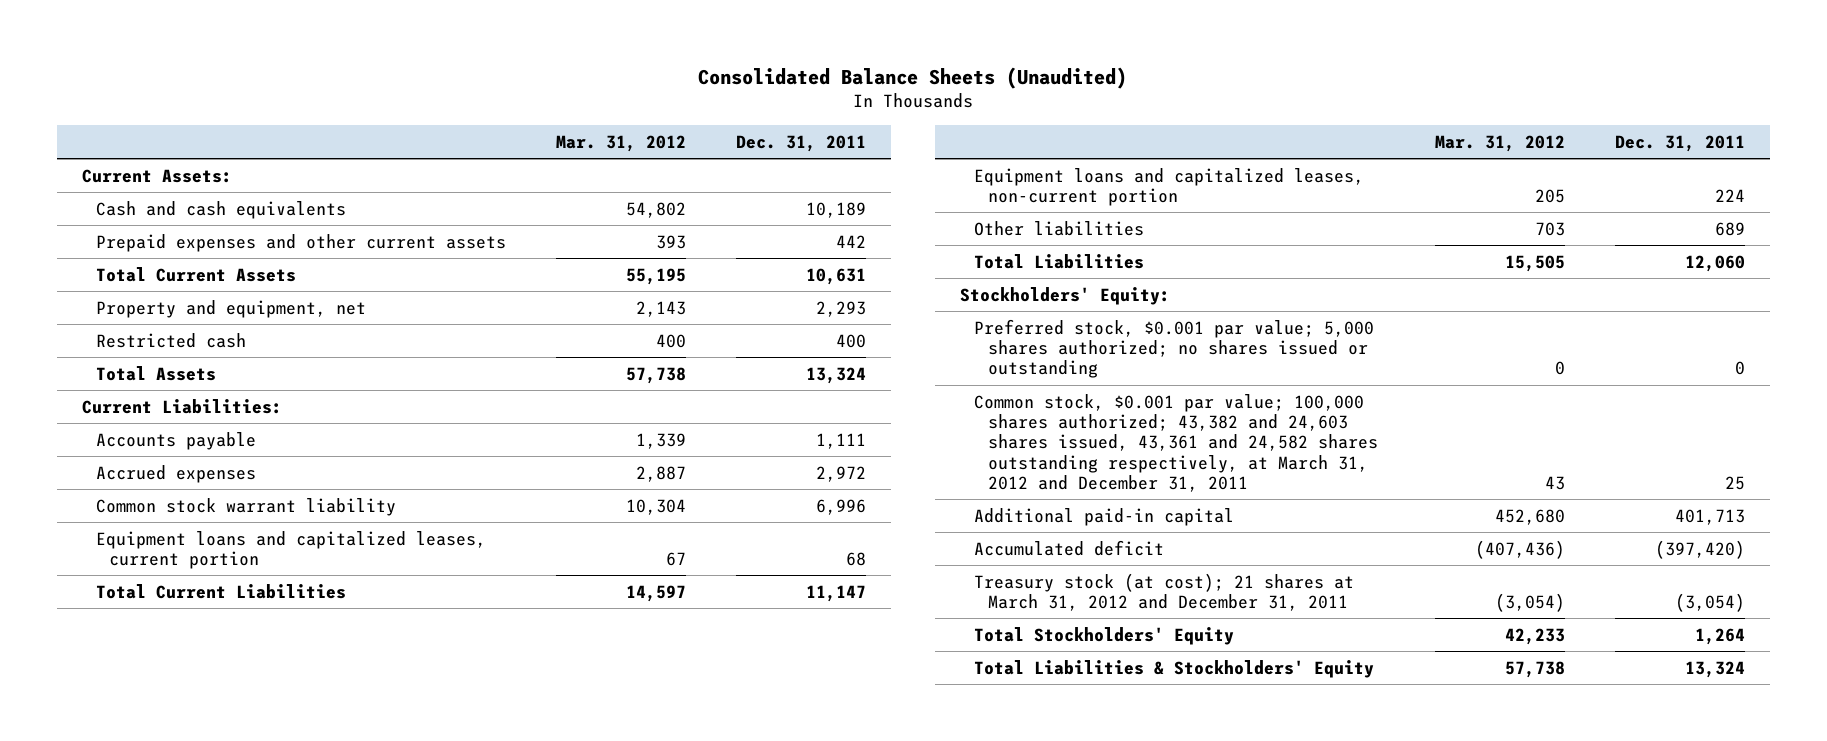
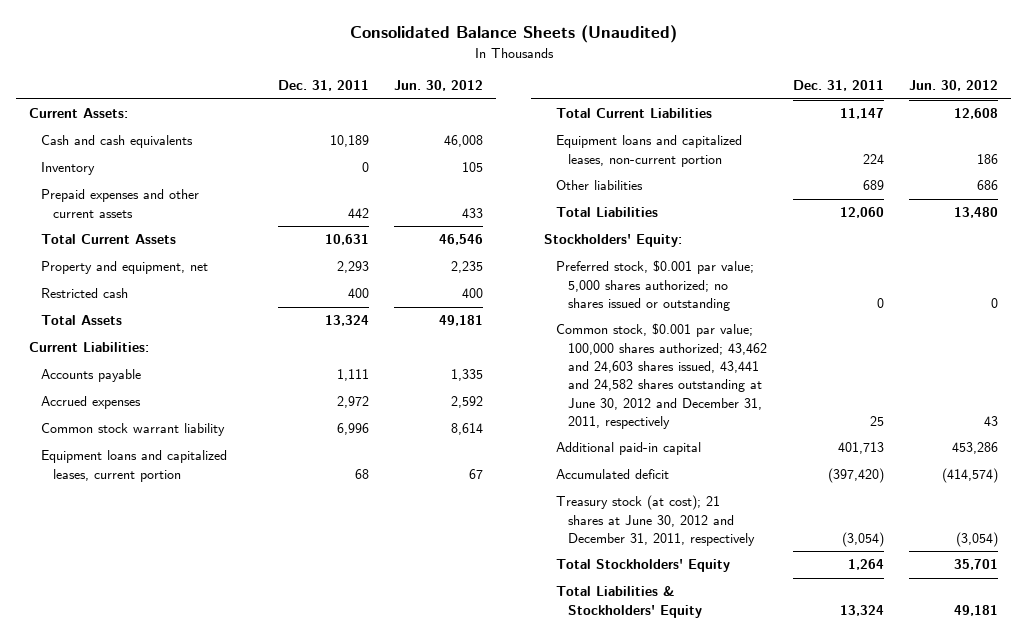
[555,134,686,152] Mar. 31, 2012 -> none
none -> [393,80,483,92] Jun. 30, 2012
none -> [41,162,96,176] Inventory
[974,393,1379,493] Common stock, $0.001 par value; 100,000 shares authorized; 43,382 and 24,603 shares issued, 43,361 and 24,582 shares outstanding respectively, at March 31, 2012 and December 31, 2011 -> [556,323,768,429] Common stock, $0.001 par value; 100,000 shares authorized; 43,462 and 24,603 shares issued, 43,441 and 24,582 shares outstanding at June 30, 2012 and December 31, 2011, respectively
[974,572,1355,612] Treasury stock (at cost); 21 shares at March 31, 2012 and December 31, 2011 -> [556,495,756,547] Treasury stock (at cost); 21 shares at June 30, 2012 and December 31, 2011, respectively

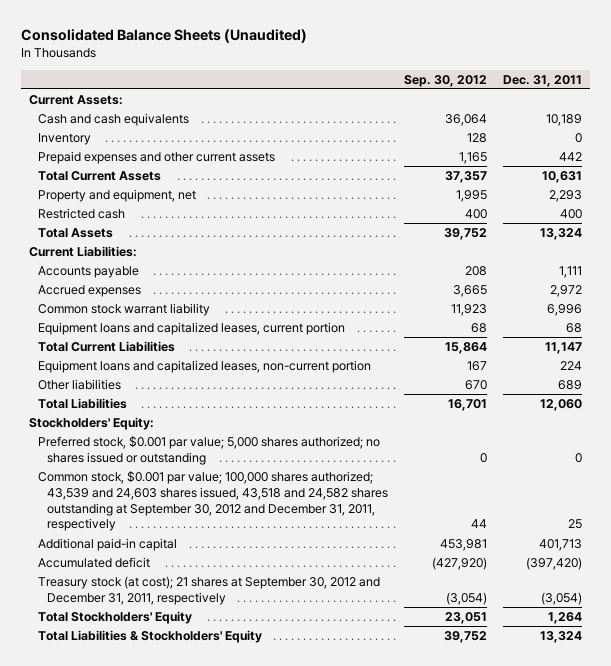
[393,80,483,92] Jun. 30, 2012 -> none
none -> [404,74,488,87] Sep. 30, 2012
[556,323,768,429] Common stock, $0.001 par value; 100,000 shares authorized; 43,462 and 24,603 shares issued, 43,441 and 24,582 shares outstanding at June 30, 2012 and December 31, 2011, respectively -> [38,471,389,532] Common stock, $0.001 par value; 100,000 shares authorized; 43,539 and 24,603 shares issued, 43,518 and 24,582 shares outstanding at September 30, 2012 and December 31, 2011, respectively
[556,495,756,547] Treasury stock (at cost); 21 shares at June 30, 2012 and December 31, 2011, respectively -> [38,576,381,605] Treasury stock (at cost); 21 shares at September 30, 2012 and December 31, 2011, respectively

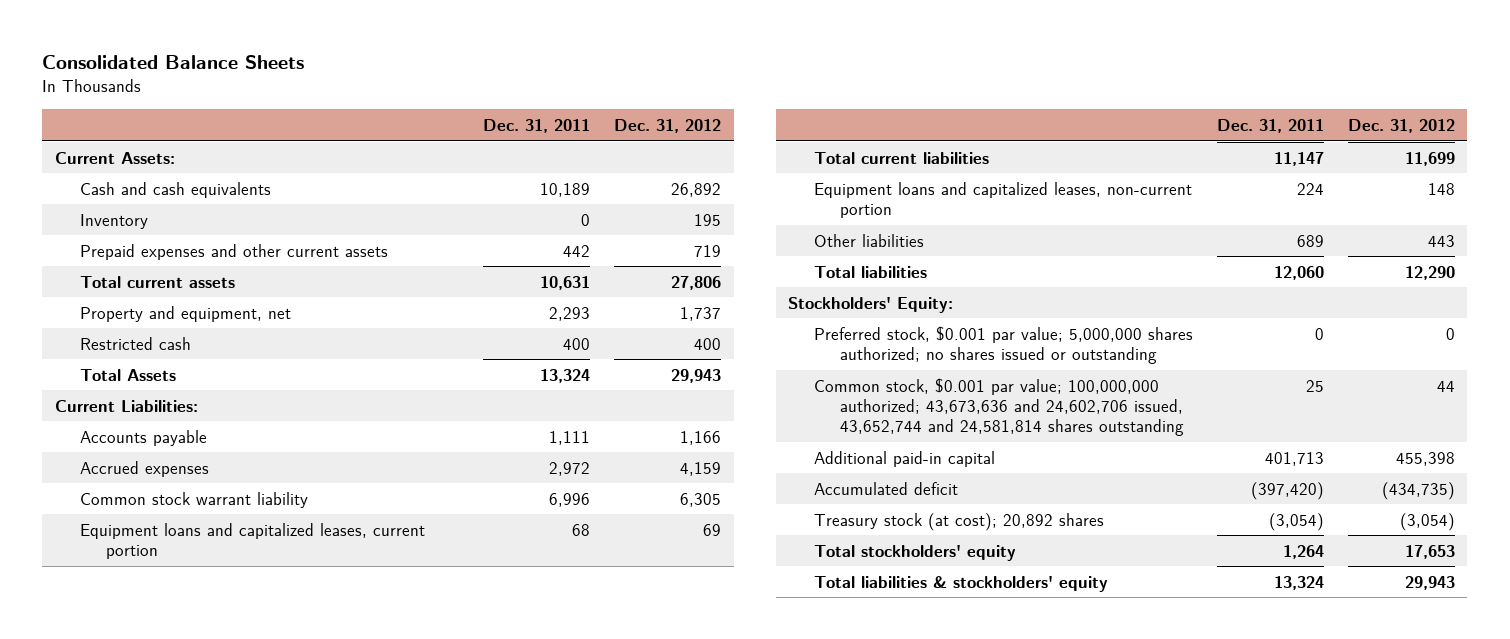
[20,29,307,44] Consolidated Balance Sheets (Unaudited) -> [42,55,305,70] Consolidated Balance Sheets
[404,74,488,87] Sep. 30, 2012 -> none
none -> [614,119,722,134] Dec. 31, 2012
[38,171,162,182] Total Current Assets -> [80,275,236,288] Total current assets
[38,341,176,353] Total Current Liabilities -> [814,151,990,164] Total current liabilities
[38,398,128,410] Total Liabilities -> [814,265,928,278] Total liabilities
[38,436,381,465] Preferred stock, $0.001 par value; 5,000 shares authorized; no shares issued or outstanding -> [814,325,1194,365] Preferred stock, $0.001 par value; 5,000,000 shares authorized; no shares issued or outstanding
[38,471,389,532] Common stock, $0.001 par value; 100,000 shares authorized; 43,539 and 24,603 shares issued, 43,518 and 24,582 shares outstanding at September 30, 2012 and December 31, 2011, respectively -> [814,377,1184,437] Common stock, $0.001 par value; 100,000,000 authorized; 43,673,636 and 24,602,706 issued, 43,652,744 and 24,581,814 shares outstanding
[38,576,381,605] Treasury stock (at cost); 21 shares at September 30, 2012 and December 31, 2011, respectively -> [814,512,1105,531] Treasury stock (at cost); 20,892 shares
[38,611,193,625] Total Stockholders' Equity -> [814,544,1017,561] Total stockholders' equity
[38,630,263,644] Total Liabilities & Stockholders' Equity -> [814,575,1109,592] Total liabilities & stockholders' equity

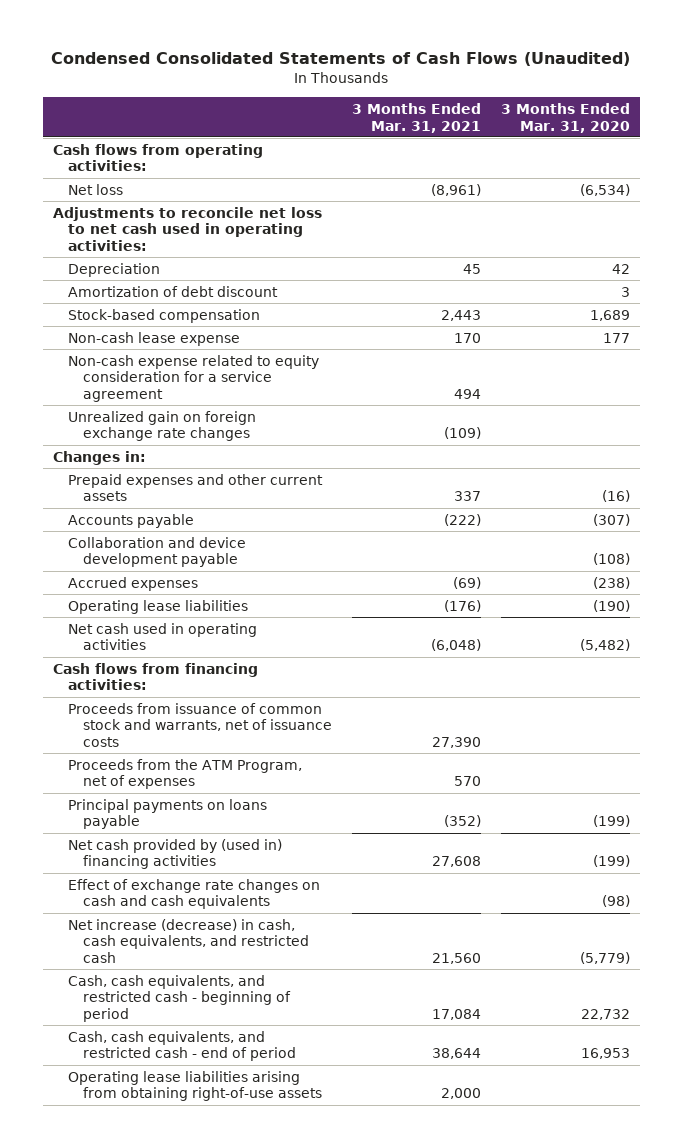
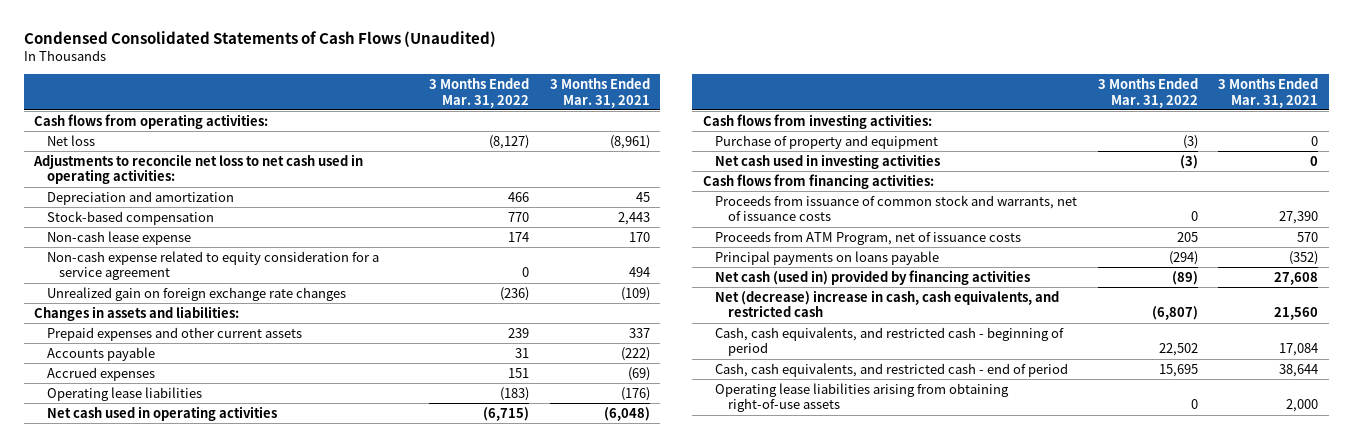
[500,102,630,133] 3 Months Ended Mar. 31, 2020 -> none
none -> [429,78,530,108] 3 Months Ended Mar. 31, 2022
[67,285,278,297] Amortization of debt discount -> none
[67,262,160,277] Depreciation -> [46,190,234,205] Depreciation and amortization
[52,450,146,465] Changes in: -> [34,305,240,321] Changes in assets and liabilities:
[67,536,246,568] Collaboration and device development payable -> none
none -> [702,113,932,129] Cash flows from investing activities:
none -> [715,134,939,149] Purchase of property and equipment
none -> [715,153,941,169] Net cash used in investing activities
[67,758,302,790] Proceeds from the ATM Program, net of expenses -> [715,230,1022,245] Proceeds from ATM Program, net of issuance costs
[67,878,320,910] Effect of exchange rate changes on cash and cash equivalents -> none
[67,838,282,870] Net cash provided by (used in) financing activities -> [715,269,1031,285] Net cash (used in) provided by financing activities
[67,918,309,964] Net increase (decrease) in cash, cash equivalents, and restricted cash -> [715,289,1060,318] Net (decrease) increase in cash, cash equivalents, and restricted cash

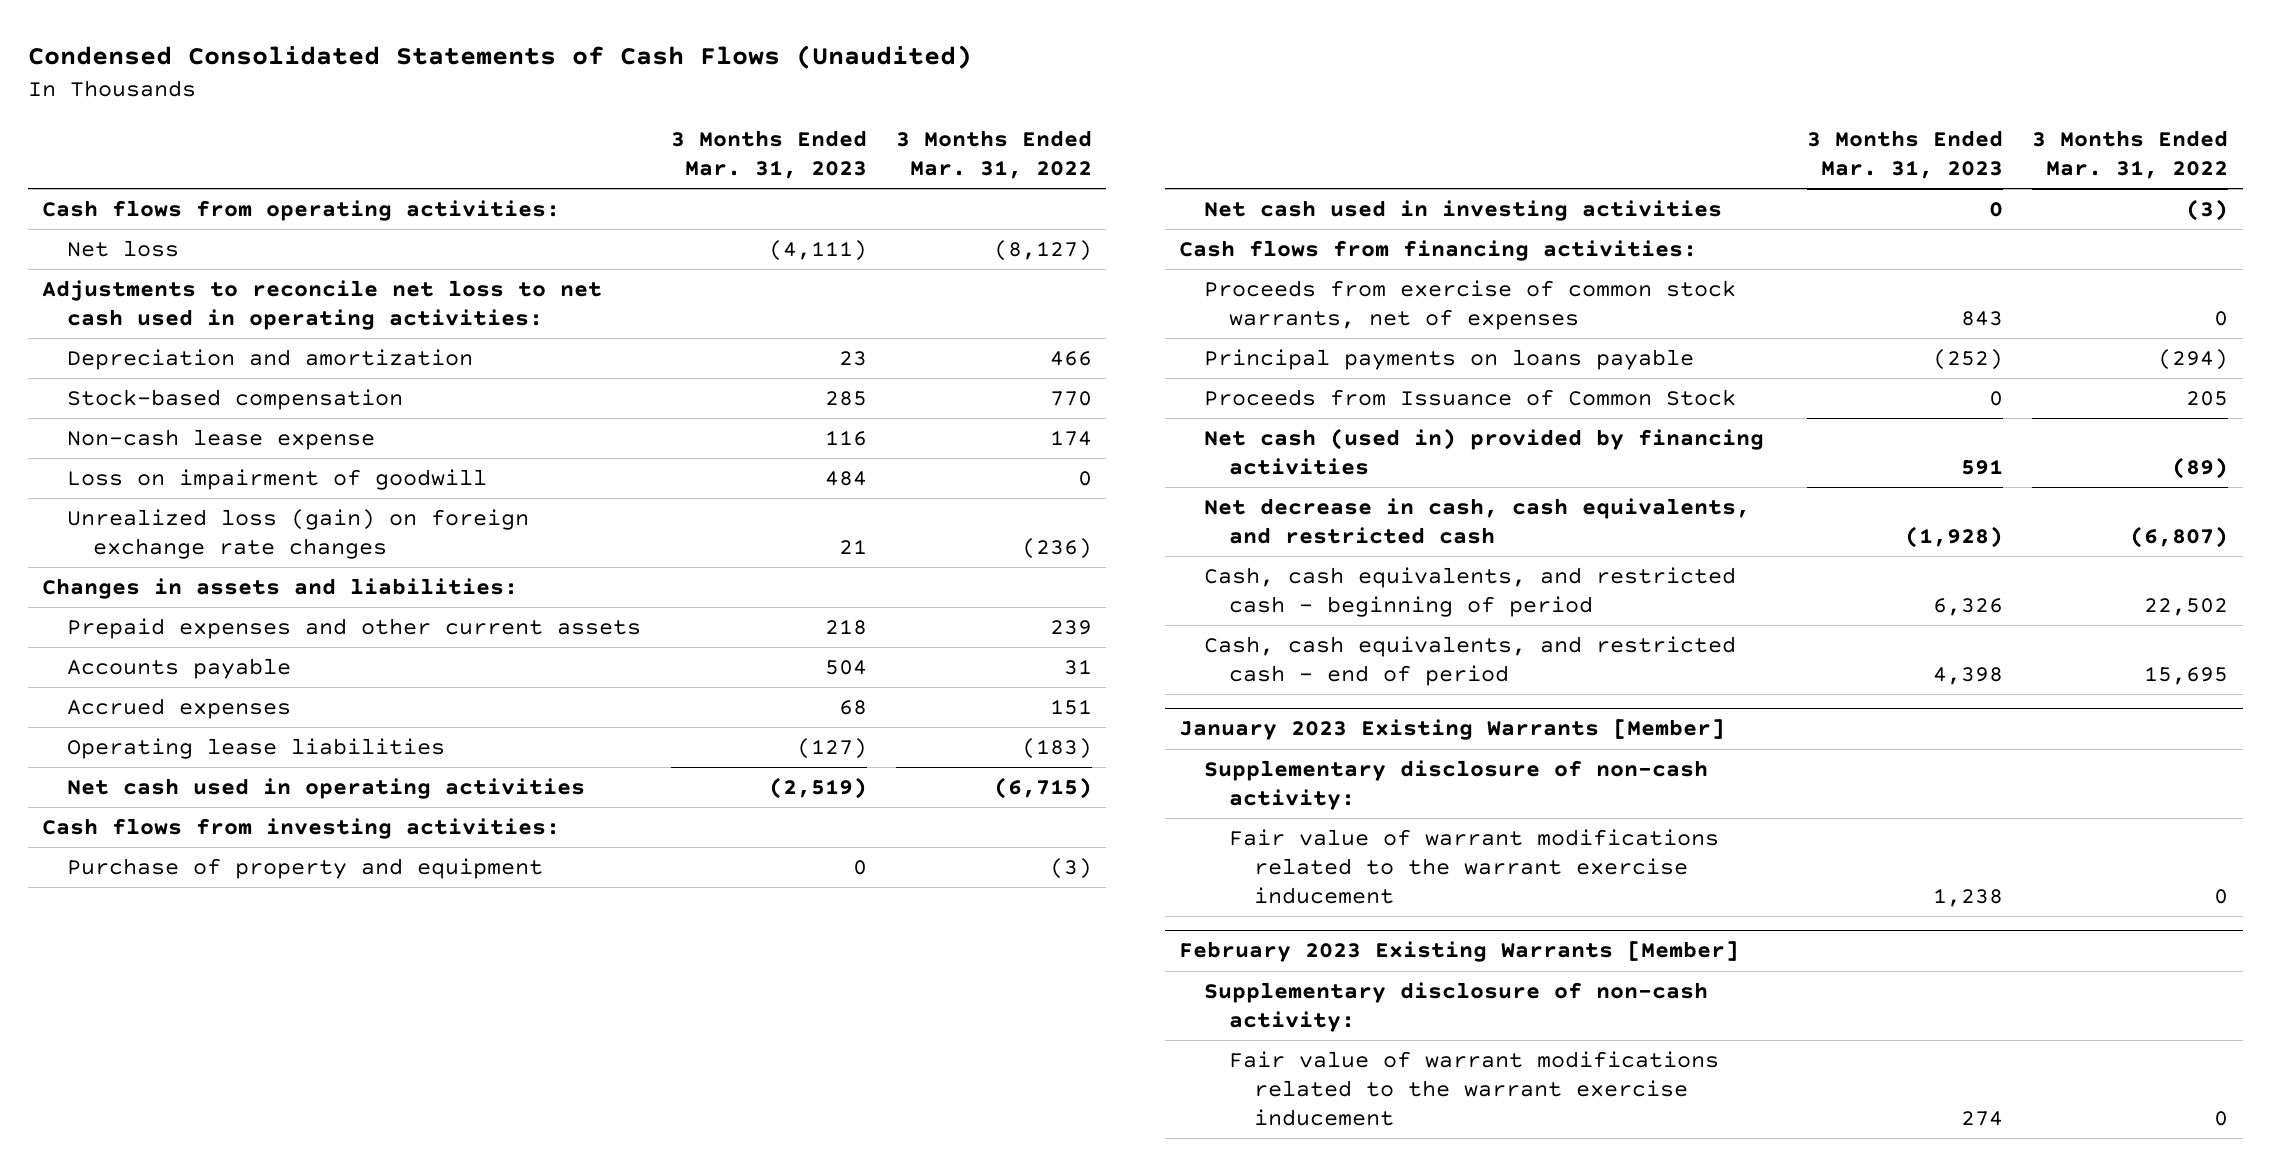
[549,78,650,108] 3 Months Ended Mar. 31, 2021 -> none
none -> [670,130,867,180] 3 Months Ended Mar. 31, 2023
[46,250,379,281] Non-cash expense related to equity consideration for a service agreement -> none
none -> [67,468,488,490] Loss on impairment of goodwill
[46,286,346,301] Unrealized gain on foreign exchange rate changes -> [67,508,530,559] Unrealized loss (gain) on foreign exchange rate changes
[715,230,1022,245] Proceeds from ATM Program, net of issuance costs -> none
[715,194,1078,222] Proceeds from issuance of common stock and warrants, net of issuance costs -> [1204,279,1737,330] Proceeds from exercise of common stock warrants, net of expenses
none -> [1204,388,1737,406] Proceeds from Issuance of Common Stock
[715,289,1060,318] Net (decrease) increase in cash, cash equivalents, and restricted cash -> [1204,497,1751,544] Net decrease in cash, cash equivalents, and restricted cash
[715,382,1010,413] Operating lease liabilities arising from obtaining right-of-use assets -> none
none -> [1179,719,1726,741] January 2023 Existing Warrants [Member]
none -> [1204,759,1709,810] Supplementary disclosure of non-cash activity:
none -> [1229,828,1720,904] Fair value of warrant modifications related to the warrant exercise inducement
none -> [1179,941,1740,963] February 2023 Existing Warrants [Member]
none -> [1204,981,1709,1032] Supplementary disclosure of non-cash activity:
none -> [1229,1050,1720,1126] Fair value of warrant modifications related to the warrant exercise inducement

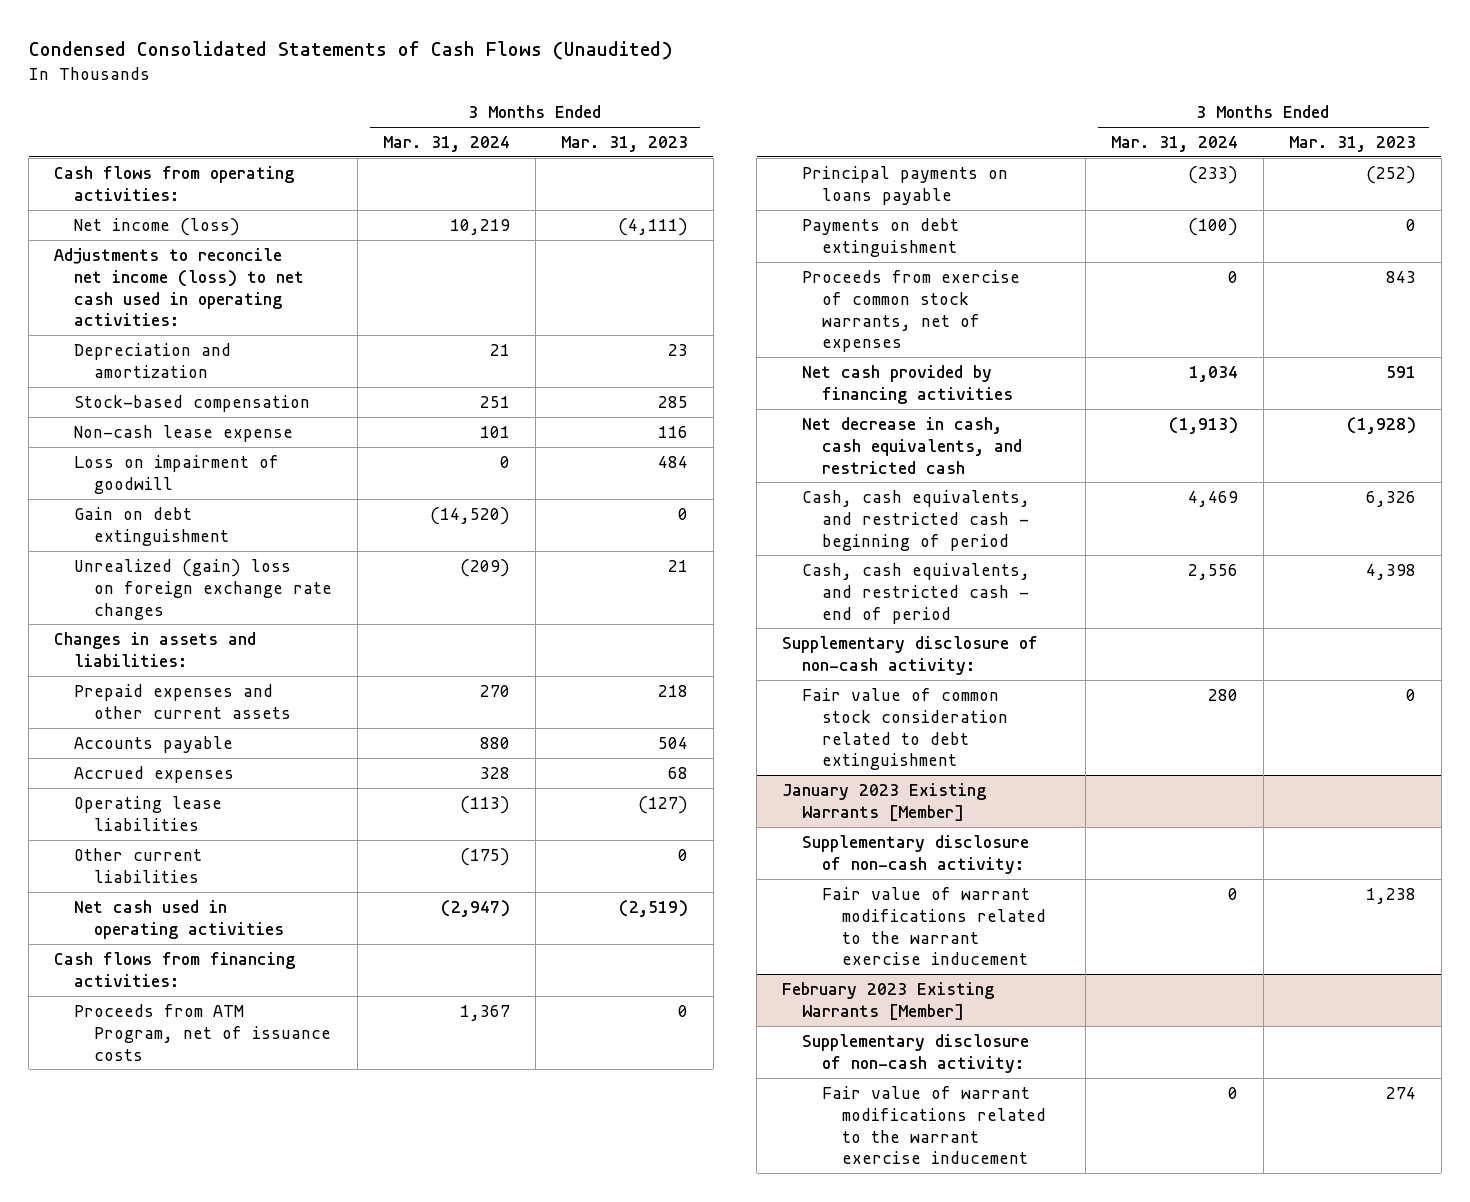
[895,130,1092,180] 3 Months Ended Mar. 31, 2022 -> none
none -> [382,136,510,153] Mar. 31, 2024
[67,239,180,257] Net loss -> [73,218,240,237] Net income (loss)
[42,279,603,330] Adjustments to reconcile net loss to net cash used in operating activities: -> [54,248,304,327] Adjustments to reconcile net income (loss) to net cash used in operating activities:
none -> [73,507,229,546] Gain on debt extinguishment
[67,508,530,559] Unrealized loss (gain) on foreign exchange rate changes -> [73,559,332,620] Unrealized (gain) loss on foreign exchange rate changes
none -> [73,848,202,883] Other current liabilities
[42,817,561,839] Cash flows from investing activities: -> none
[67,857,544,879] Purchase of property and equipment -> none
[1204,199,1723,221] Net cash used in investing activities -> none
none -> [73,1004,331,1061] Proceeds from ATM Program, net of issuance costs
[1204,388,1737,406] Proceeds from Issuance of Common Stock -> none
none -> [802,218,960,257] Payments on debt extinguishment
[1204,279,1737,330] Proceeds from exercise of common stock warrants, net of expenses -> [802,270,1021,353] Proceeds from exercise of common stock warrants, net of expenses
[1204,427,1765,475] Net cash (used in) provided by financing activities -> [802,365,1014,404] Net cash provided by financing activities
none -> [782,636,1039,675] Supplementary disclosure of non-cash activity:
none -> [802,688,1009,771] Fair value of common stock consideration related to debt extinguishment

